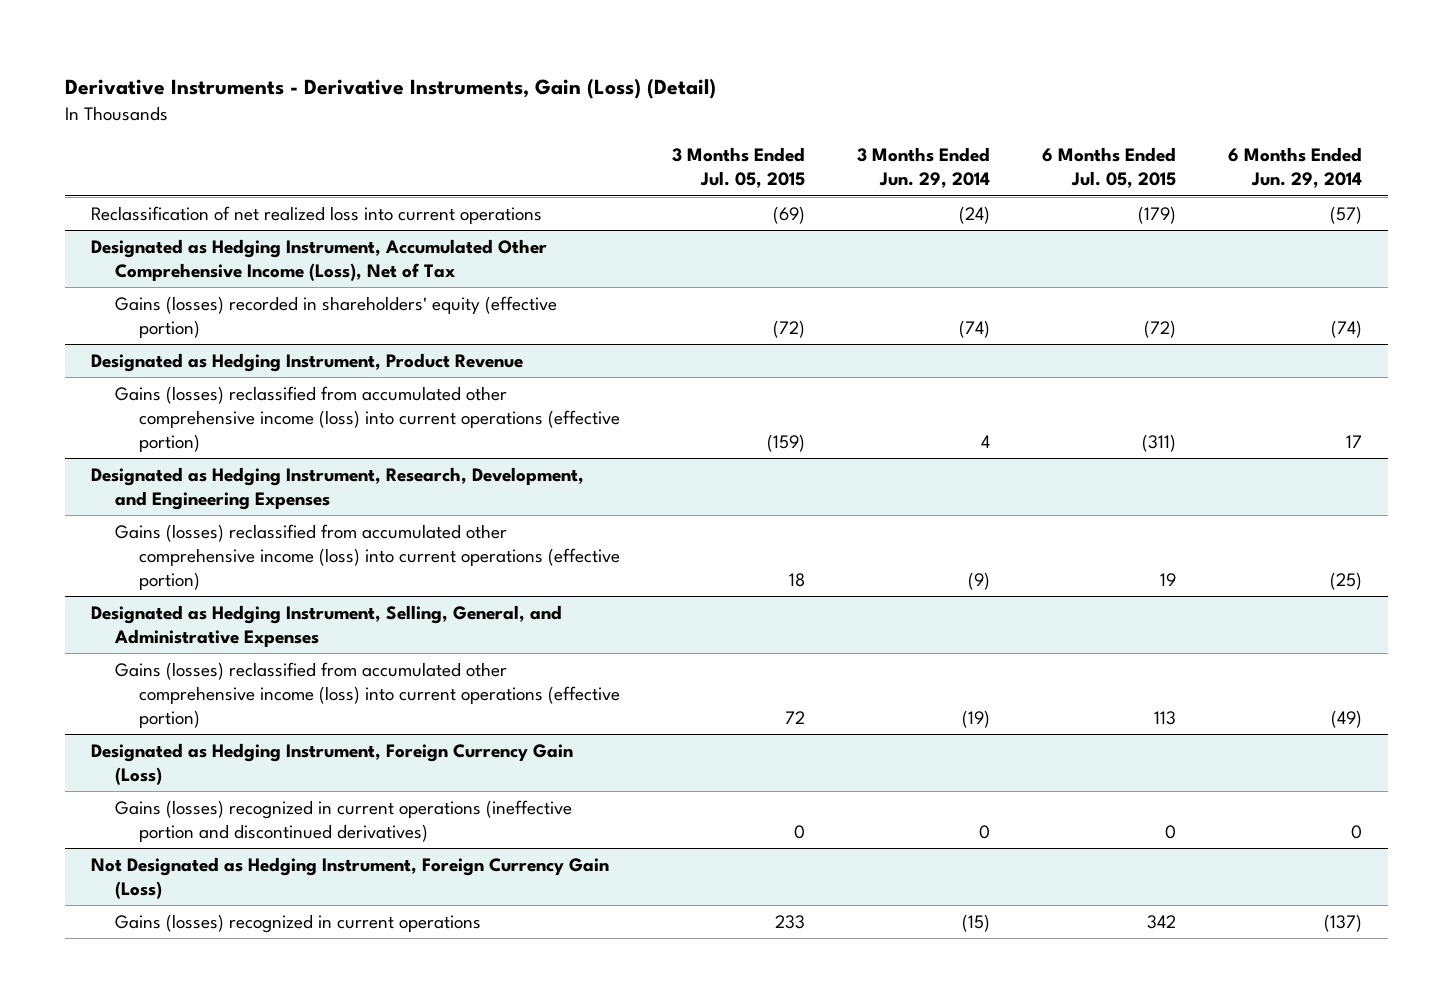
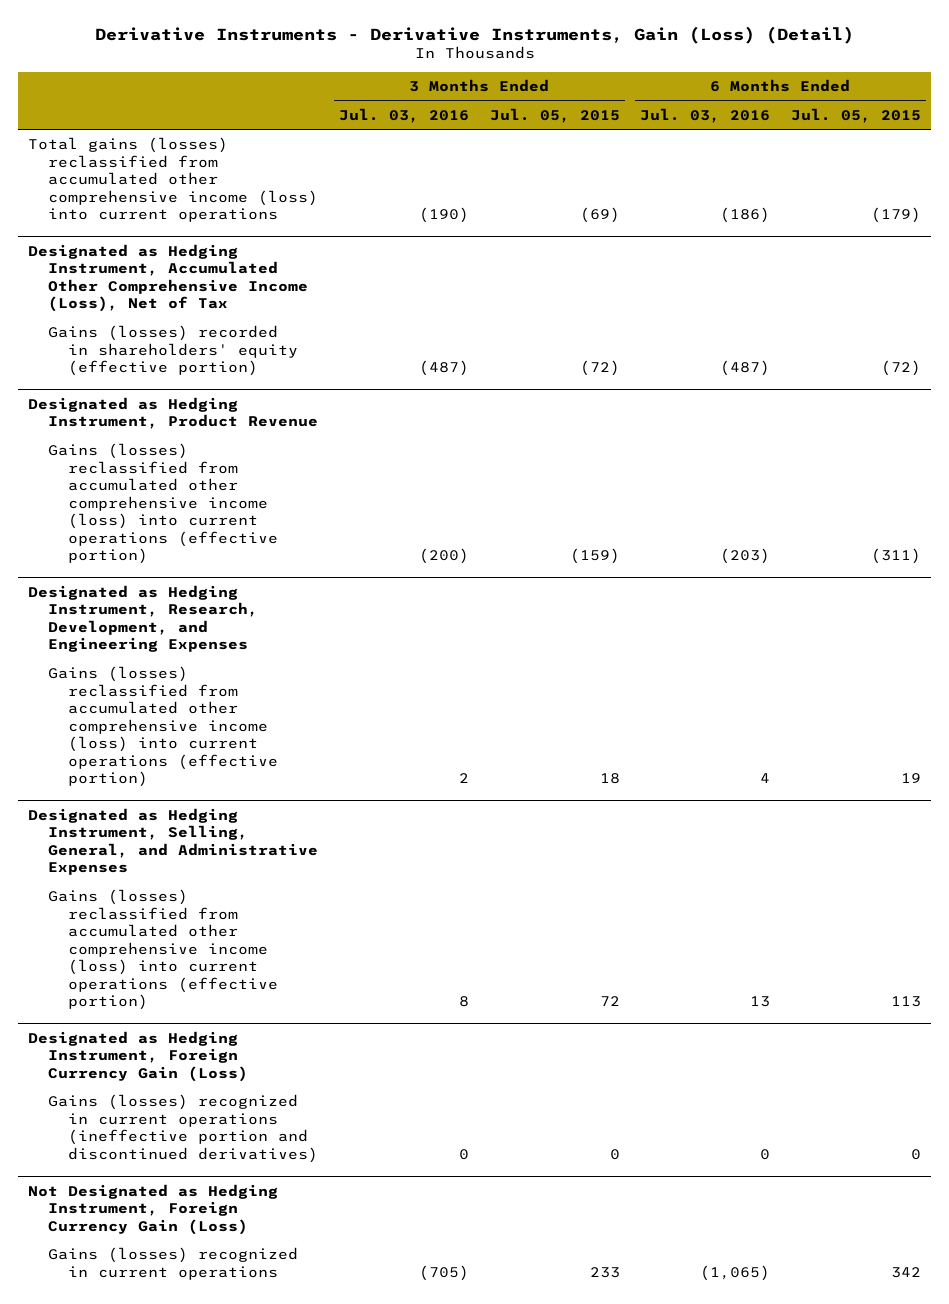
[856,147,990,189] 3 Months Ended Jun. 29, 2014 -> none
[1227,147,1362,189] 6 Months Ended Jun. 29, 2014 -> none
none -> [338,107,469,123] Jul. 03, 2016
none -> [640,107,771,123] Jul. 03, 2016
[90,205,542,224] Reclassification of net realized loss into current operations -> [28,137,319,223] Total gains (losses) reclassified from accumulated other comprehensive income (loss) into current operations

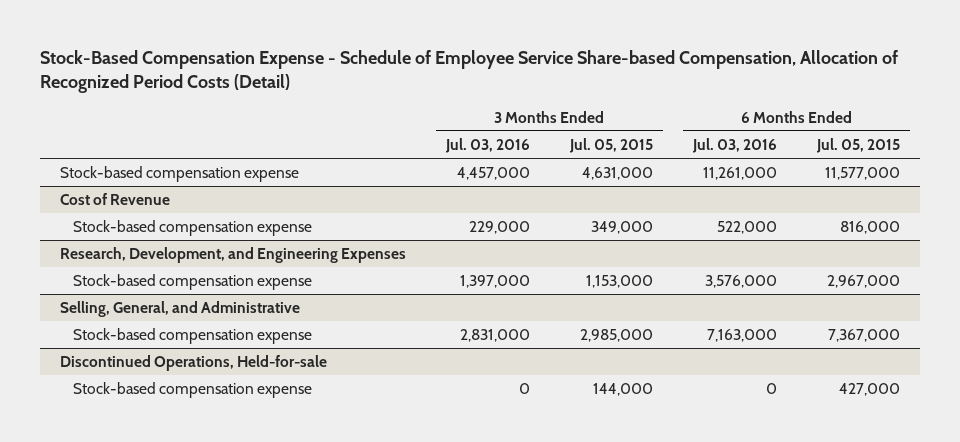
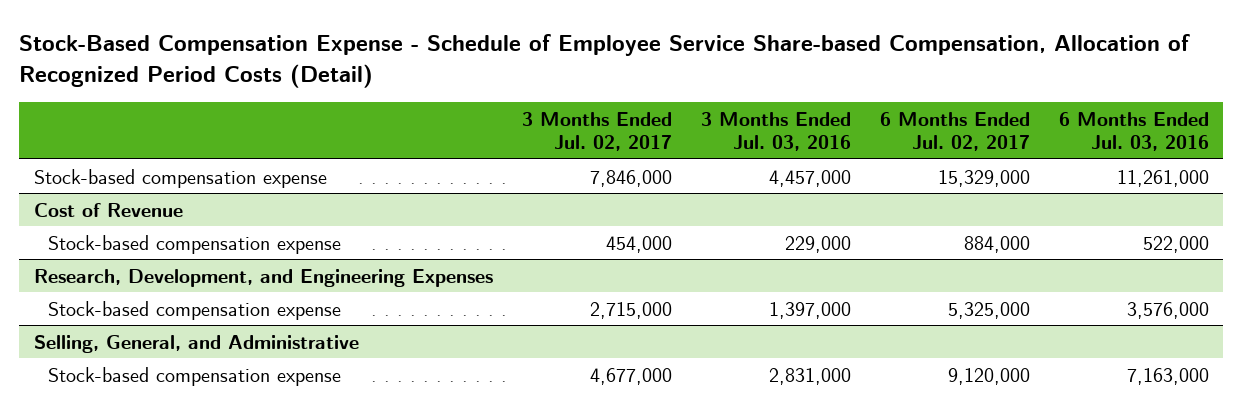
[568,137,653,153] Jul. 05, 2015 -> none
[816,137,901,153] Jul. 05, 2015 -> none
none -> [521,111,672,152] 3 Months Ended Jul. 02, 2017
none -> [879,111,1030,152] 6 Months Ended Jul. 02, 2017
[59,355,327,372] Discontinued Operations, Held-for-sale -> none
[72,382,312,399] Stock-based compensation expense -> none

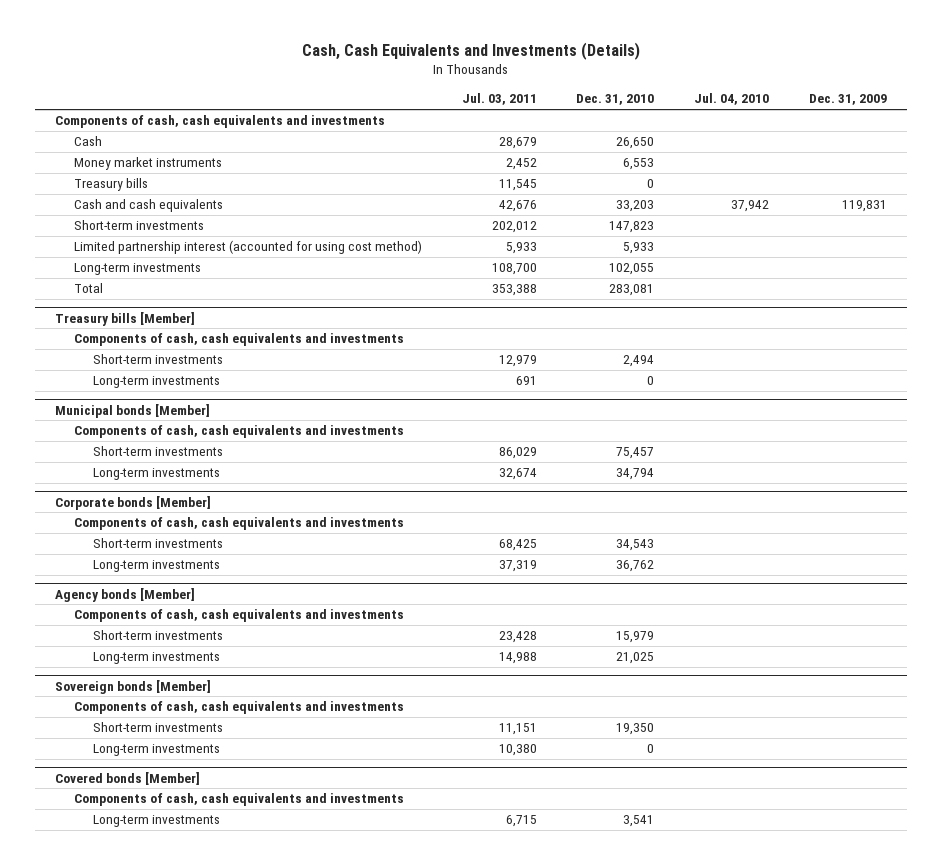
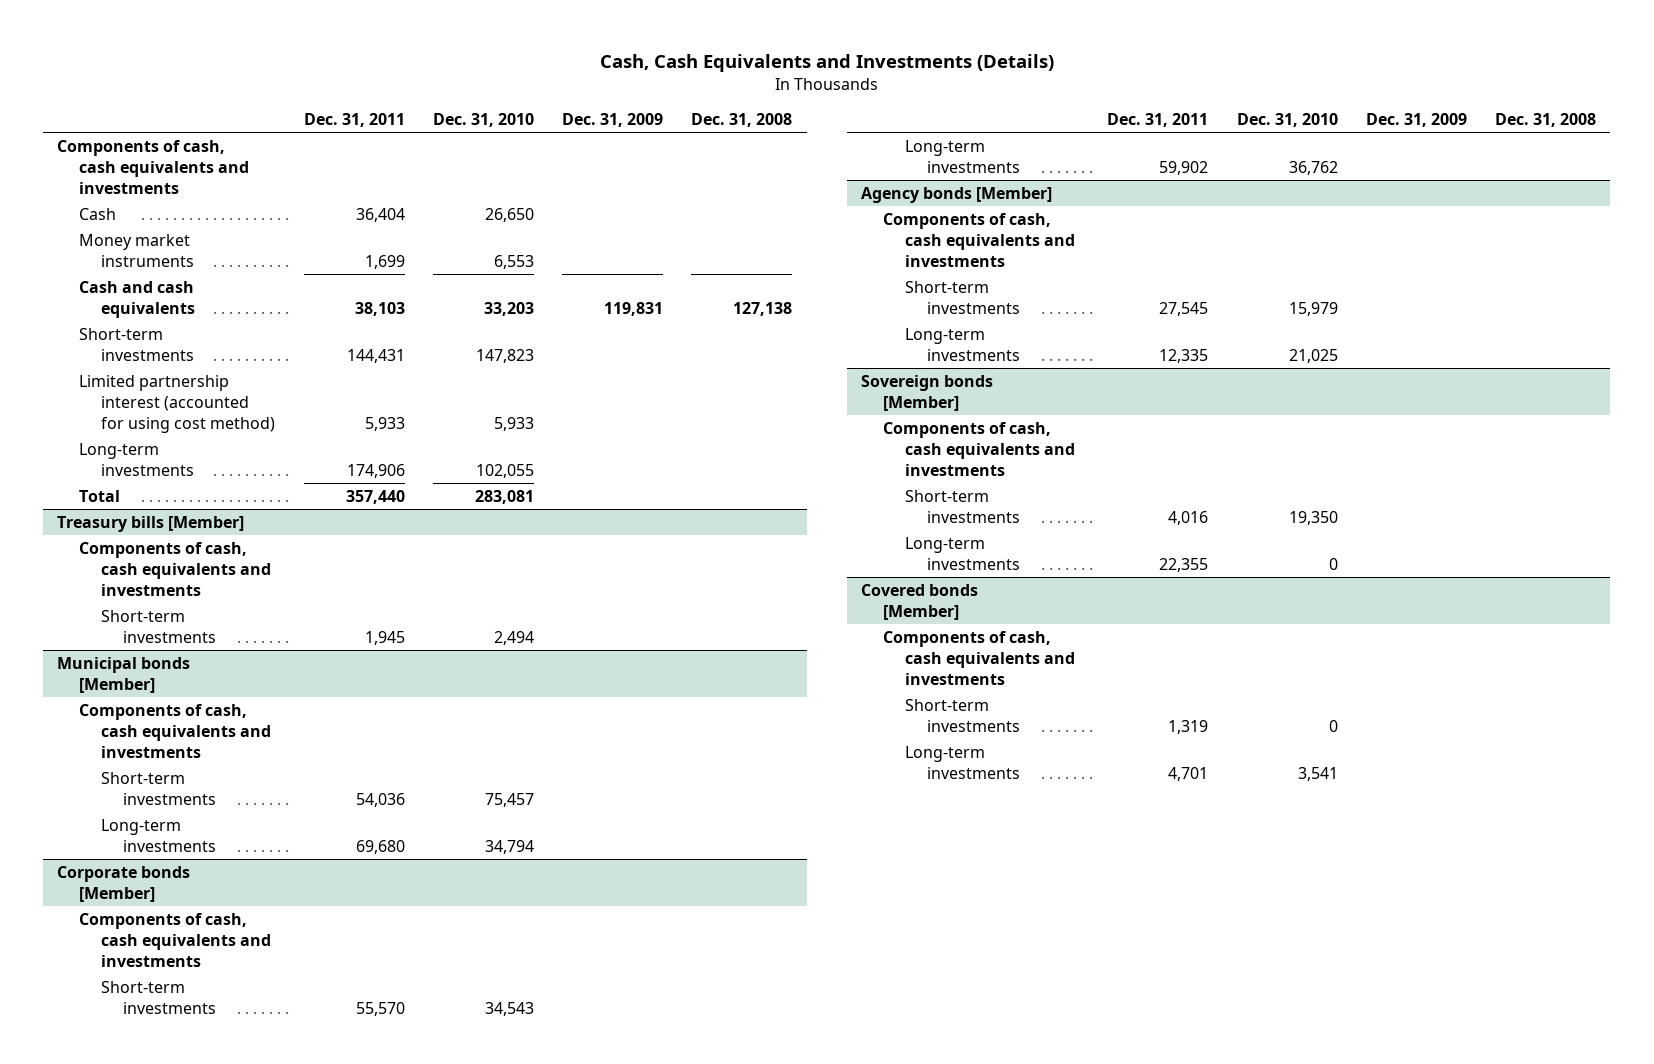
[461,93,537,106] Jul. 03, 2011 -> none
[694,93,770,106] Jul. 04, 2010 -> none
none -> [303,112,405,127] Dec. 31, 2011
none -> [691,112,793,127] Dec. 31, 2008
[73,178,148,192] Treasury bills -> none
[92,376,220,389] Long-term investments -> none
none -> [905,698,1021,732] Short-term investments

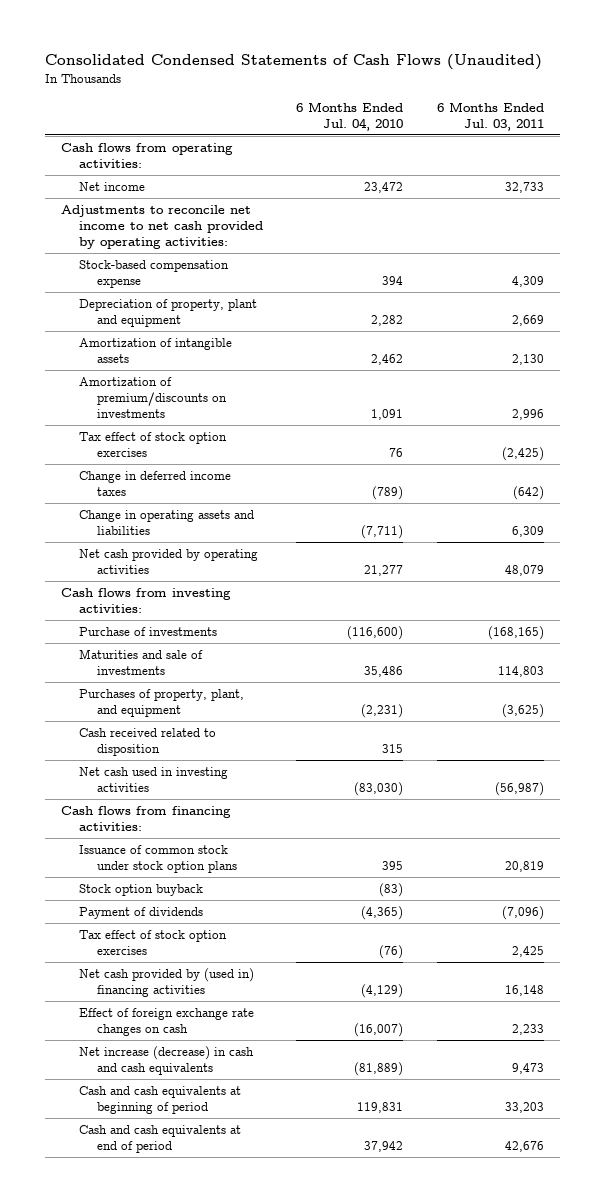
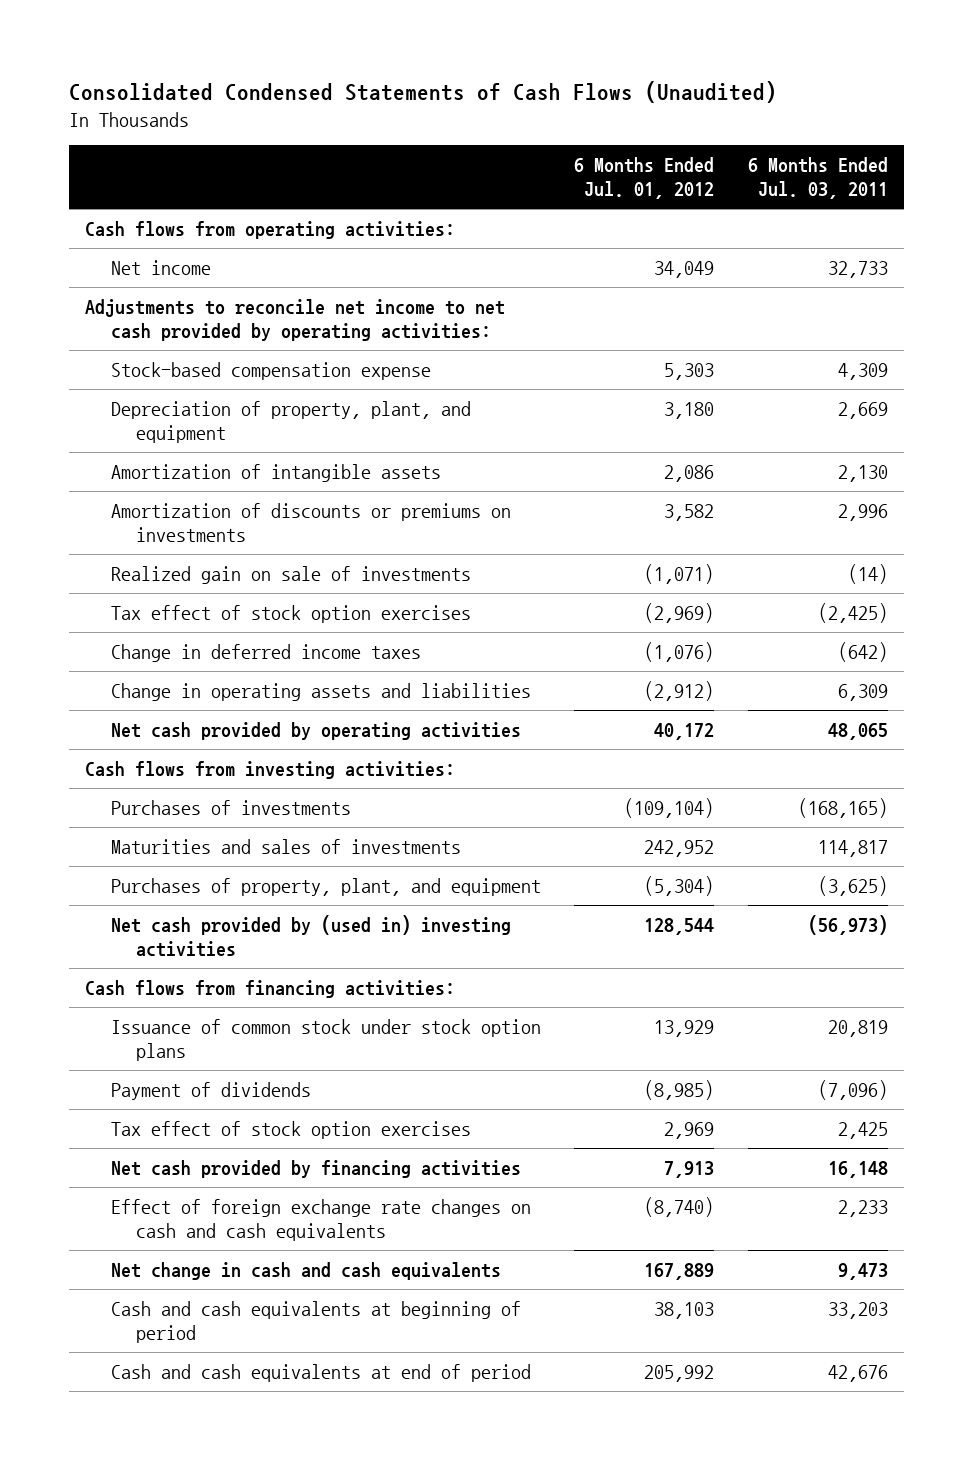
[296,101,404,131] 6 Months Ended Jul. 04, 2010 -> none
none -> [574,156,715,200] 6 Months Ended Jul. 01, 2012
[78,298,257,328] Depreciation of property, plant and equipment -> [110,400,471,444] Depreciation of property, plant, and equipment
[78,376,227,419] Amortization of premium/discounts on investments -> [110,502,511,543] Amortization of discounts or premiums on investments
none -> [110,565,471,584] Realized gain on sale of investments
[504,565,544,577] 48,079 -> [827,722,888,740] 48,065
[78,626,217,636] Purchase of investments -> [110,799,351,815] Purchases of investments
[78,648,203,676] Maturities and sale of investments -> [110,838,461,854] Maturities and sales of investments
[497,666,544,678] 114,803 -> [817,839,888,857] 114,817
[78,727,216,757] Cash received related to disposition -> none
[78,766,228,793] Net cash used in investing activities -> [110,914,511,958] Net cash provided by (used in) investing activities
[494,782,544,797] (56,987) -> [807,914,888,935] (56,973)
[78,883,203,896] Stock option buyback -> none
[78,967,254,998] Net cash provided by (used in) financing activities -> [110,1159,521,1178] Net cash provided by financing activities
[78,1007,254,1037] Effect of foreign exchange rate changes on cash -> [110,1198,531,1242] Effect of foreign exchange rate changes on cash and cash equivalents
[78,1045,254,1076] Net increase (decrease) in cash and cash equivalents -> [110,1261,501,1280] Net change in cash and cash equivalents

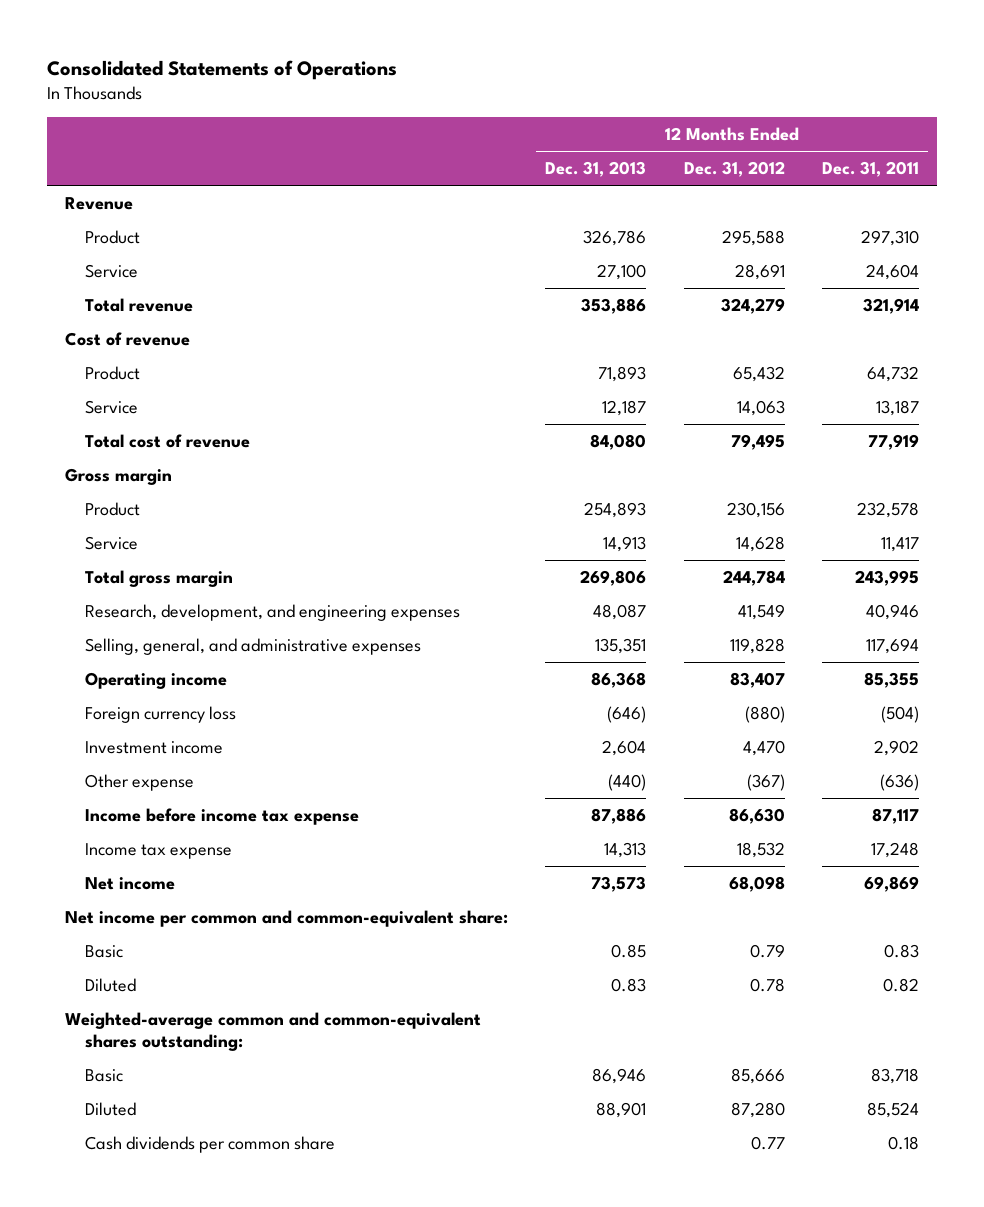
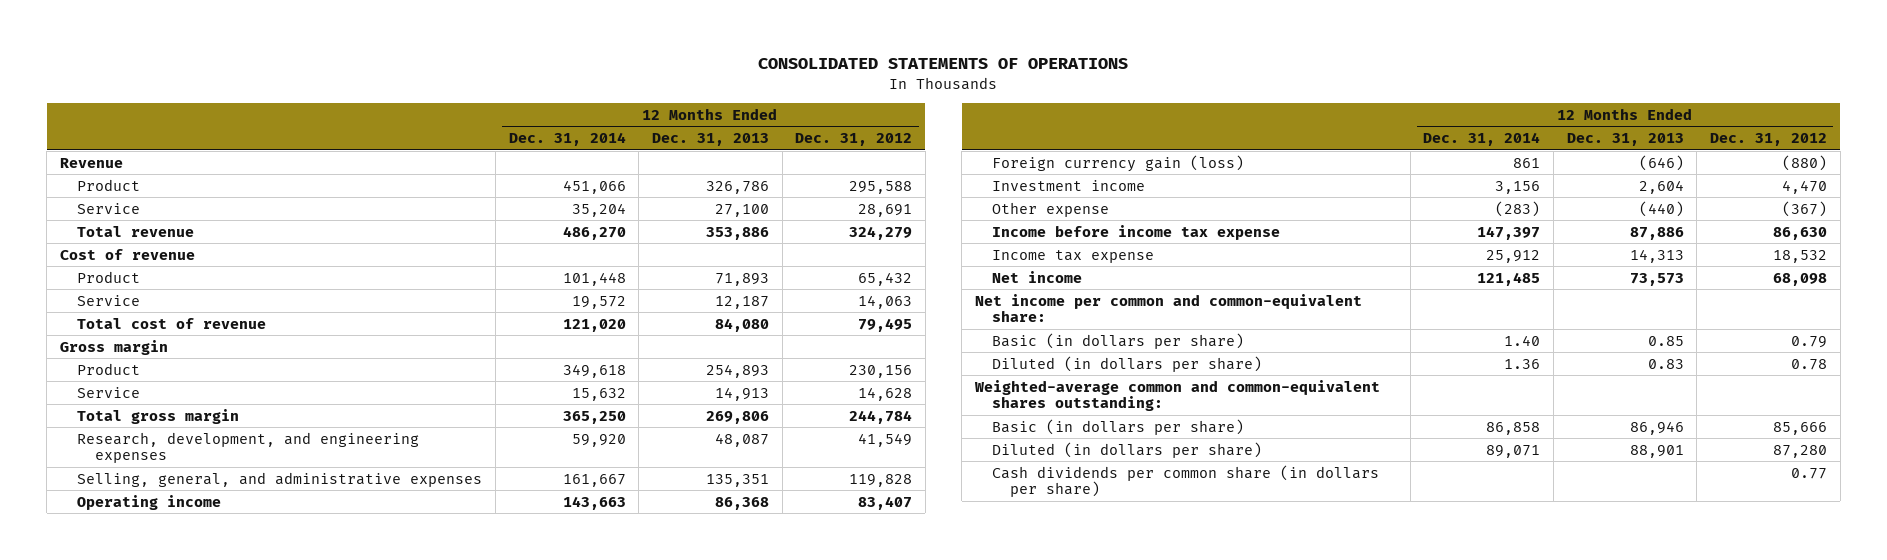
[46,59,397,80] Consolidated Statements of Operations -> [758,58,1129,70] CONSOLIDATED STATEMENTS OF OPERATIONS
[821,161,919,178] Dec. 31, 2011 -> none
none -> [508,132,626,147] Dec. 31, 2014
[84,706,236,724] Foreign currency loss -> [992,154,1245,172] Foreign currency gain (loss)
[84,945,123,959] Basic -> [992,332,1245,349] Basic (in dollars per share)
[84,978,136,993] Diluted -> [992,355,1263,372] Diluted (in dollars per share)
[84,1069,123,1083] Basic -> [992,418,1245,435] Basic (in dollars per share)
[84,1102,136,1117] Diluted -> [992,441,1263,458] Diluted (in dollars per share)
[84,1136,335,1154] Cash dividends per common share -> [992,464,1380,498] Cash dividends per common share (in dollars per share)

